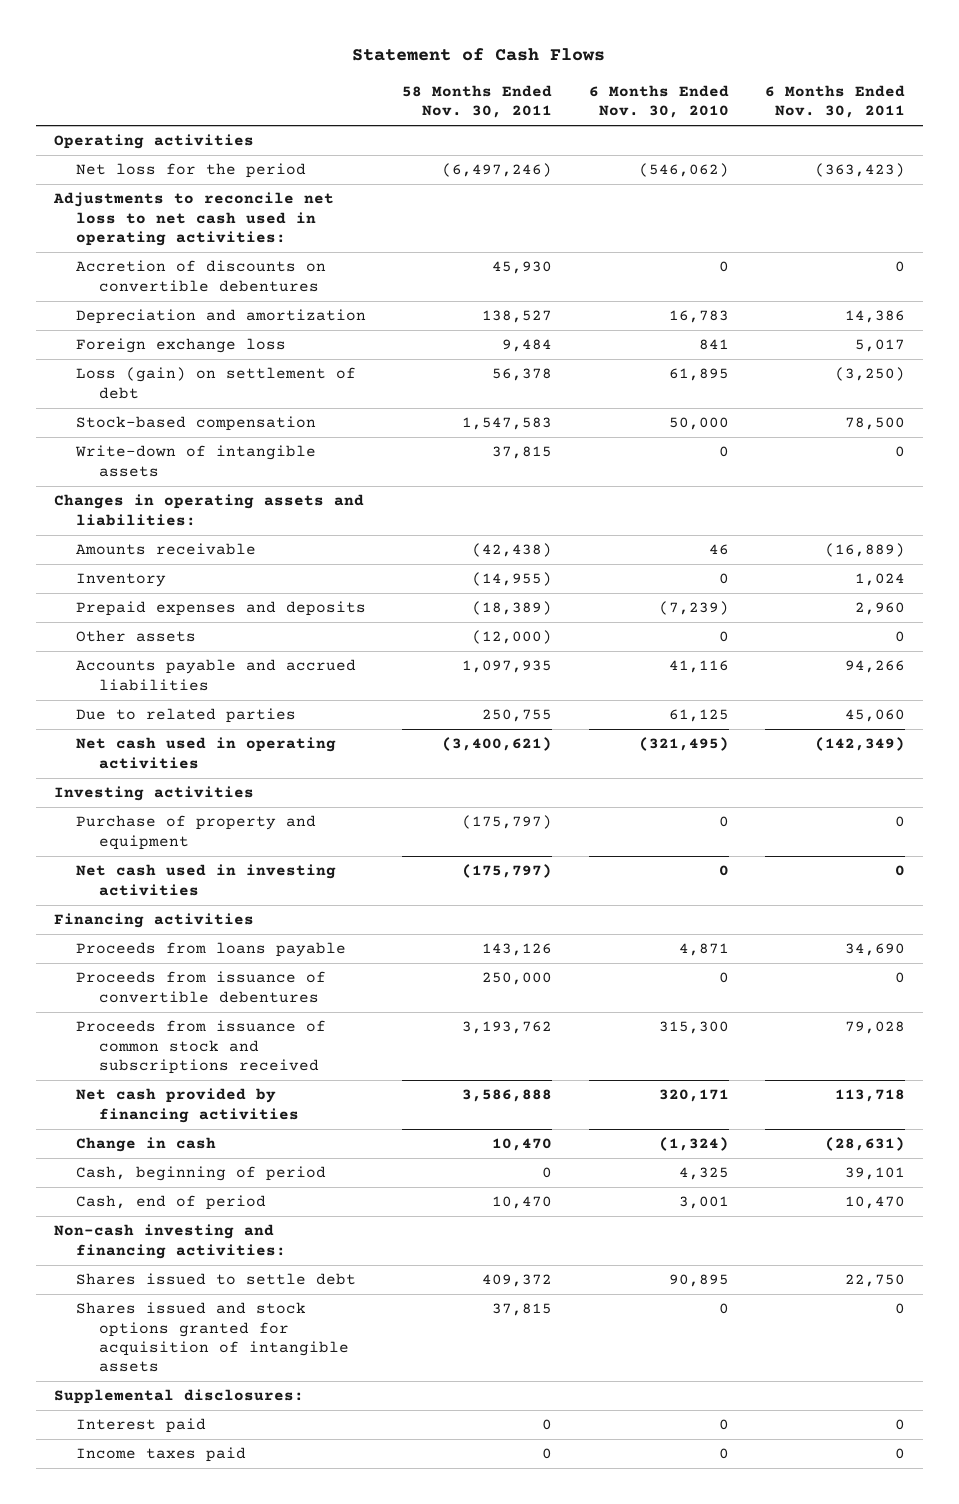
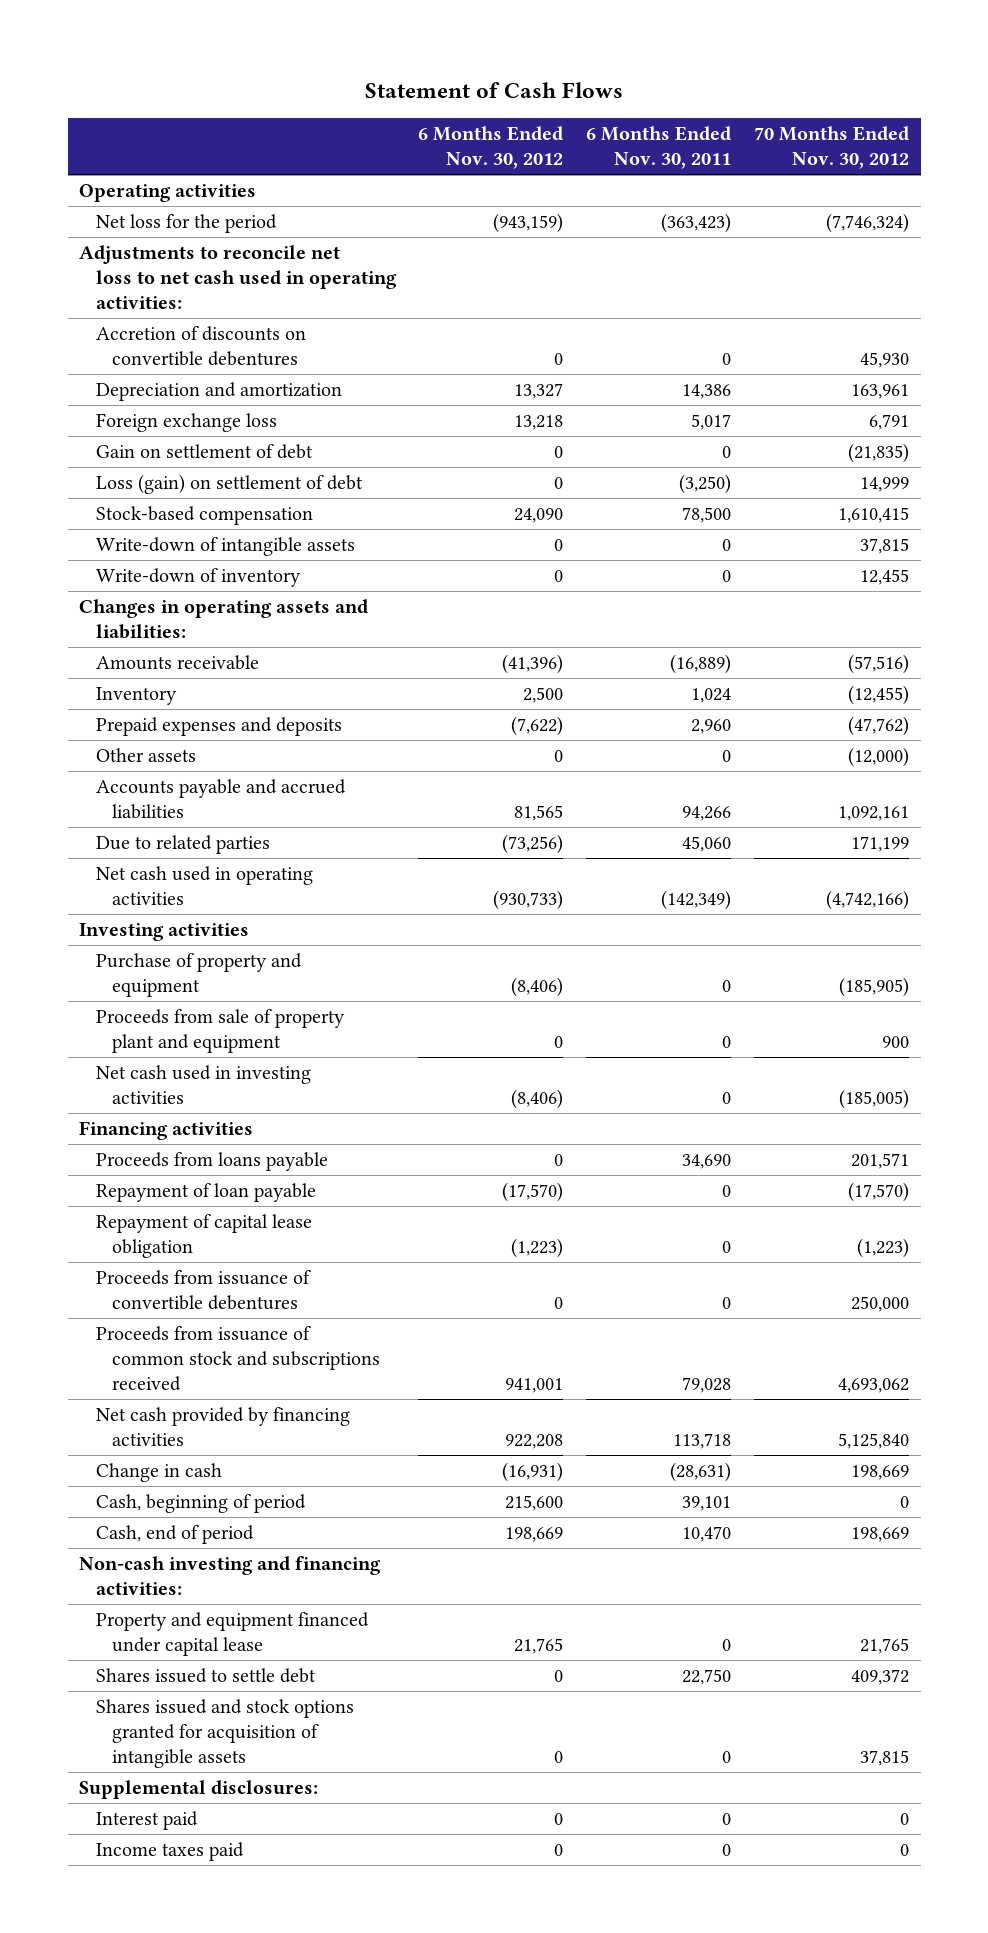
[402,84,553,118] 58 Months Ended Nov. 30, 2011 -> none
[588,84,729,118] 6 Months Ended Nov. 30, 2010 -> none
none -> [418,126,564,170] 6 Months Ended Nov. 30, 2012
none -> [754,126,910,170] 70 Months Ended Nov. 30, 2012
none -> [95,443,313,459] Gain on settlement of debt
none -> [95,567,301,587] Write-down of inventory
none -> [95,1008,345,1054] Proceeds from sale of property plant and equipment
none -> [95,1182,316,1202] Repayment of loan payable
none -> [95,1213,312,1259] Repayment of capital lease obligation
none -> [95,1611,369,1657] Property and equipment financed under capital lease

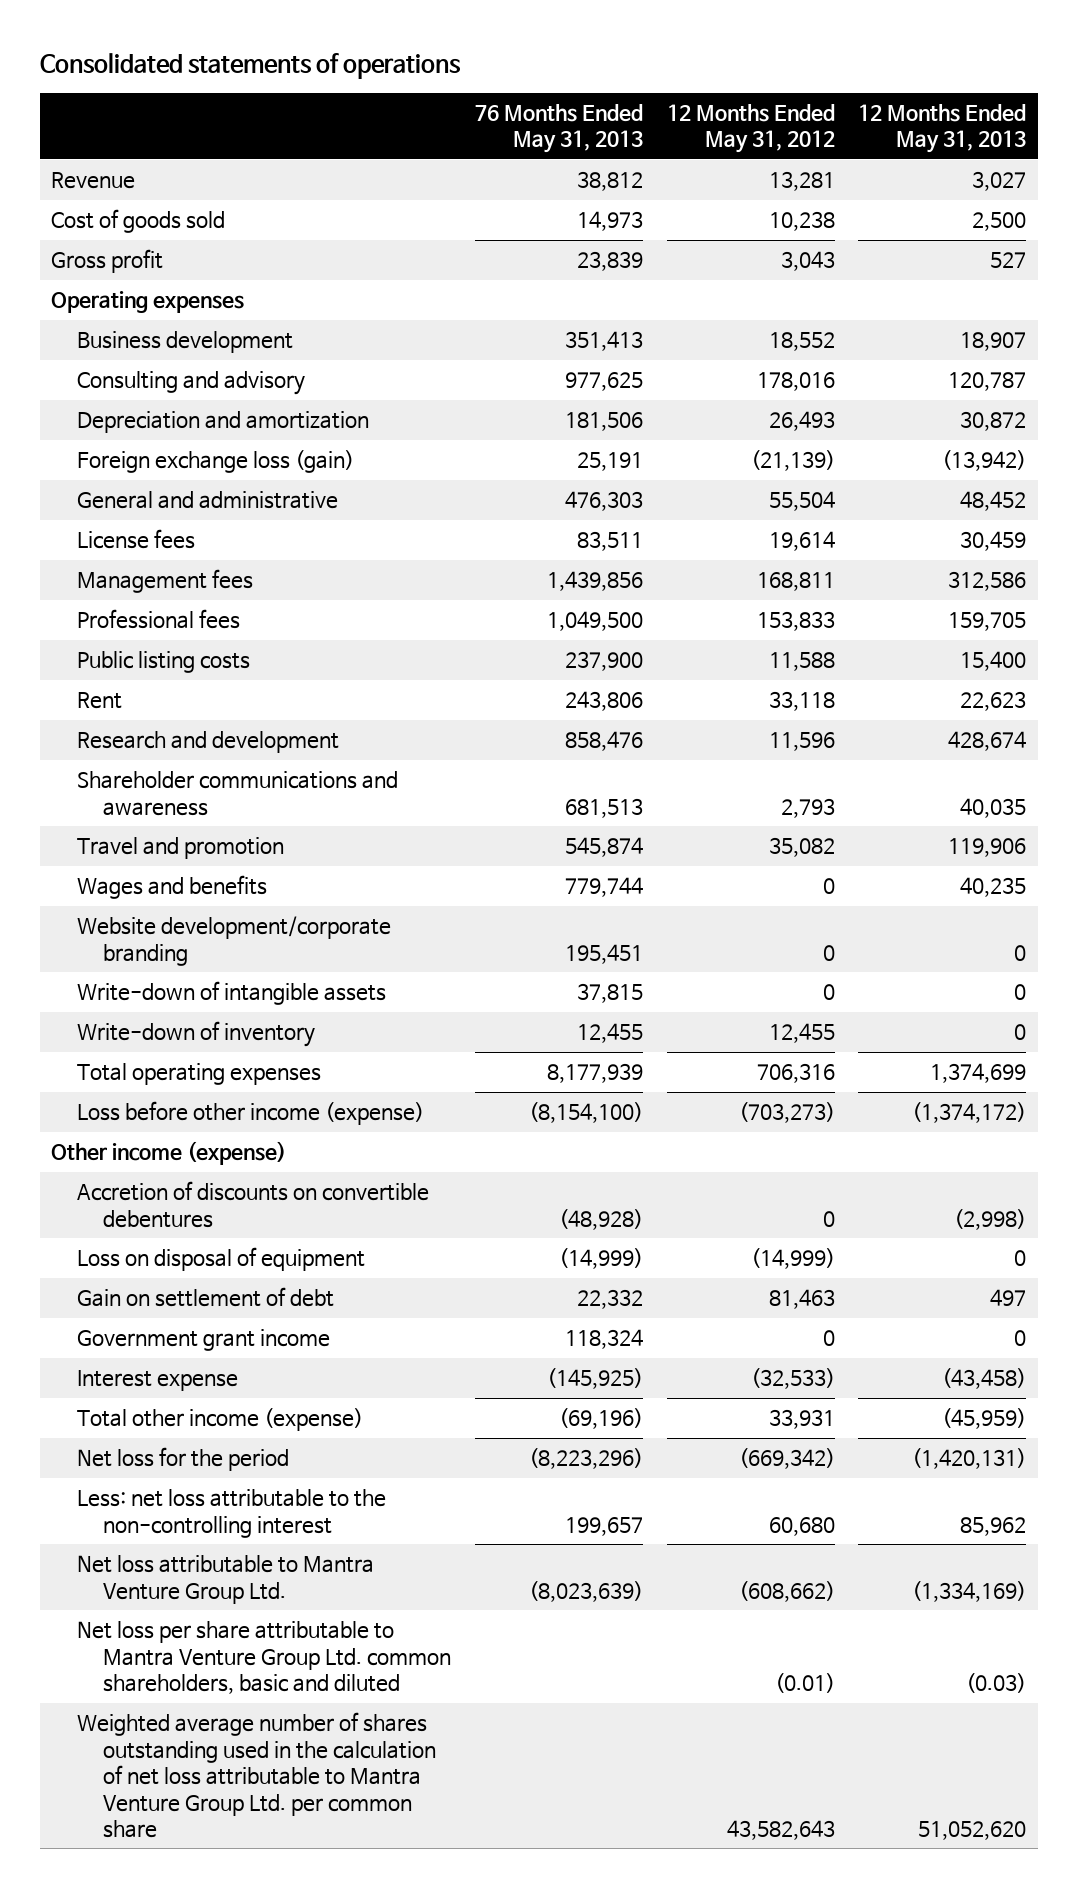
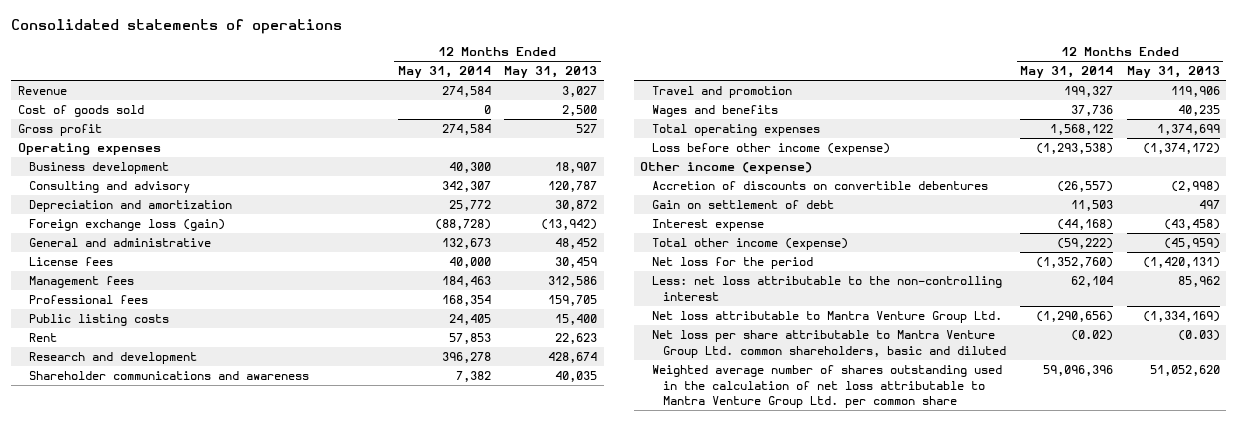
[474,104,643,154] 76 Months Ended May 31, 2013 -> none
[666,104,835,154] 12 Months Ended May 31, 2012 -> none
none -> [397,66,491,79] May 31, 2014
[77,916,392,966] Website development/corporate branding -> none
[77,981,387,1006] Write-down of intangible assets -> none
[77,1021,316,1048] Write-down of inventory -> none
[77,1247,366,1272] Loss on disposal of equipment -> none
[77,1329,331,1352] Government grant income -> none

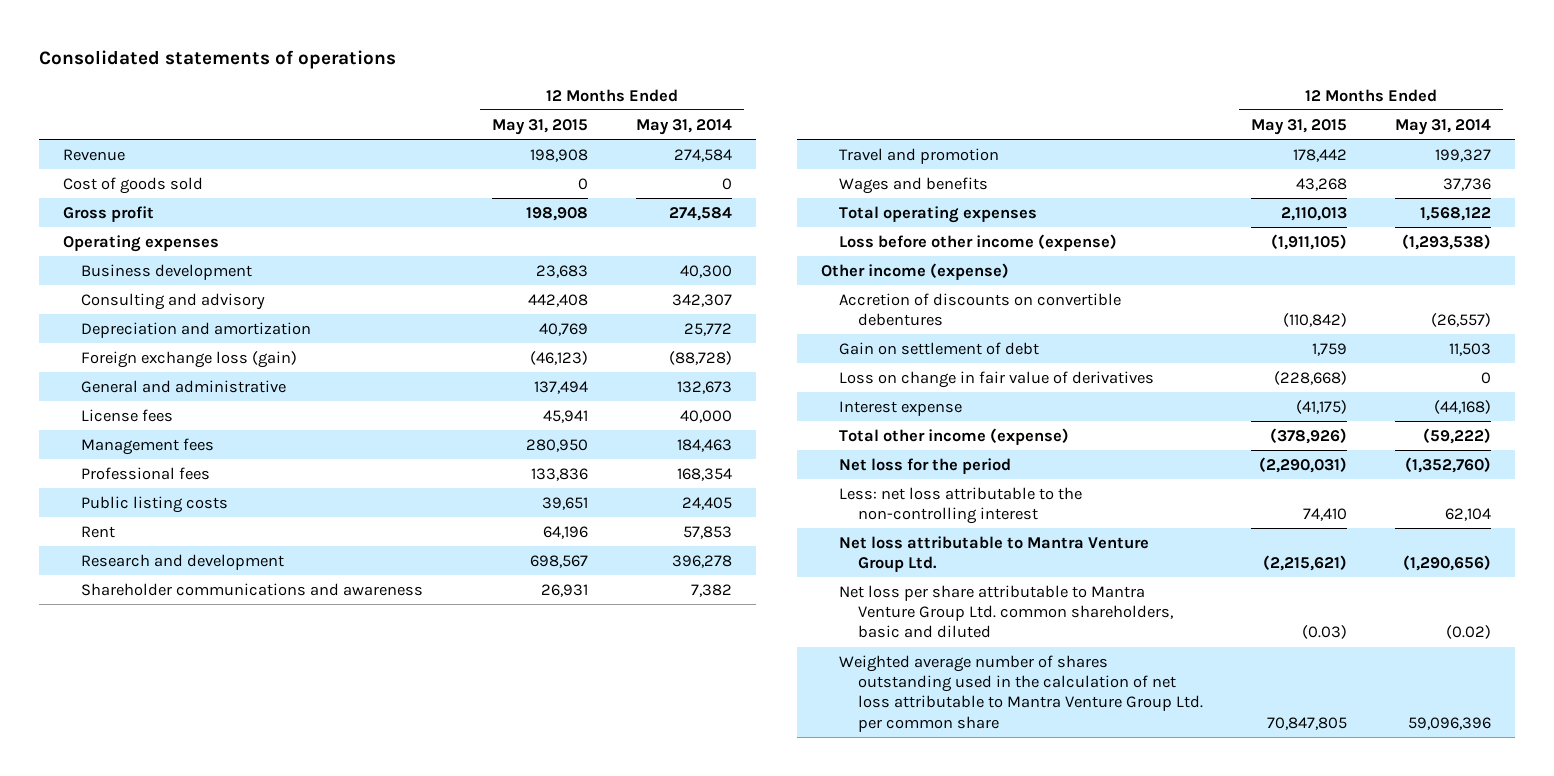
[504,66,598,79] May 31, 2013 -> none
none -> [492,118,589,135] May 31, 2015
none -> [839,370,1155,388] Loss on change in fair value of derivatives

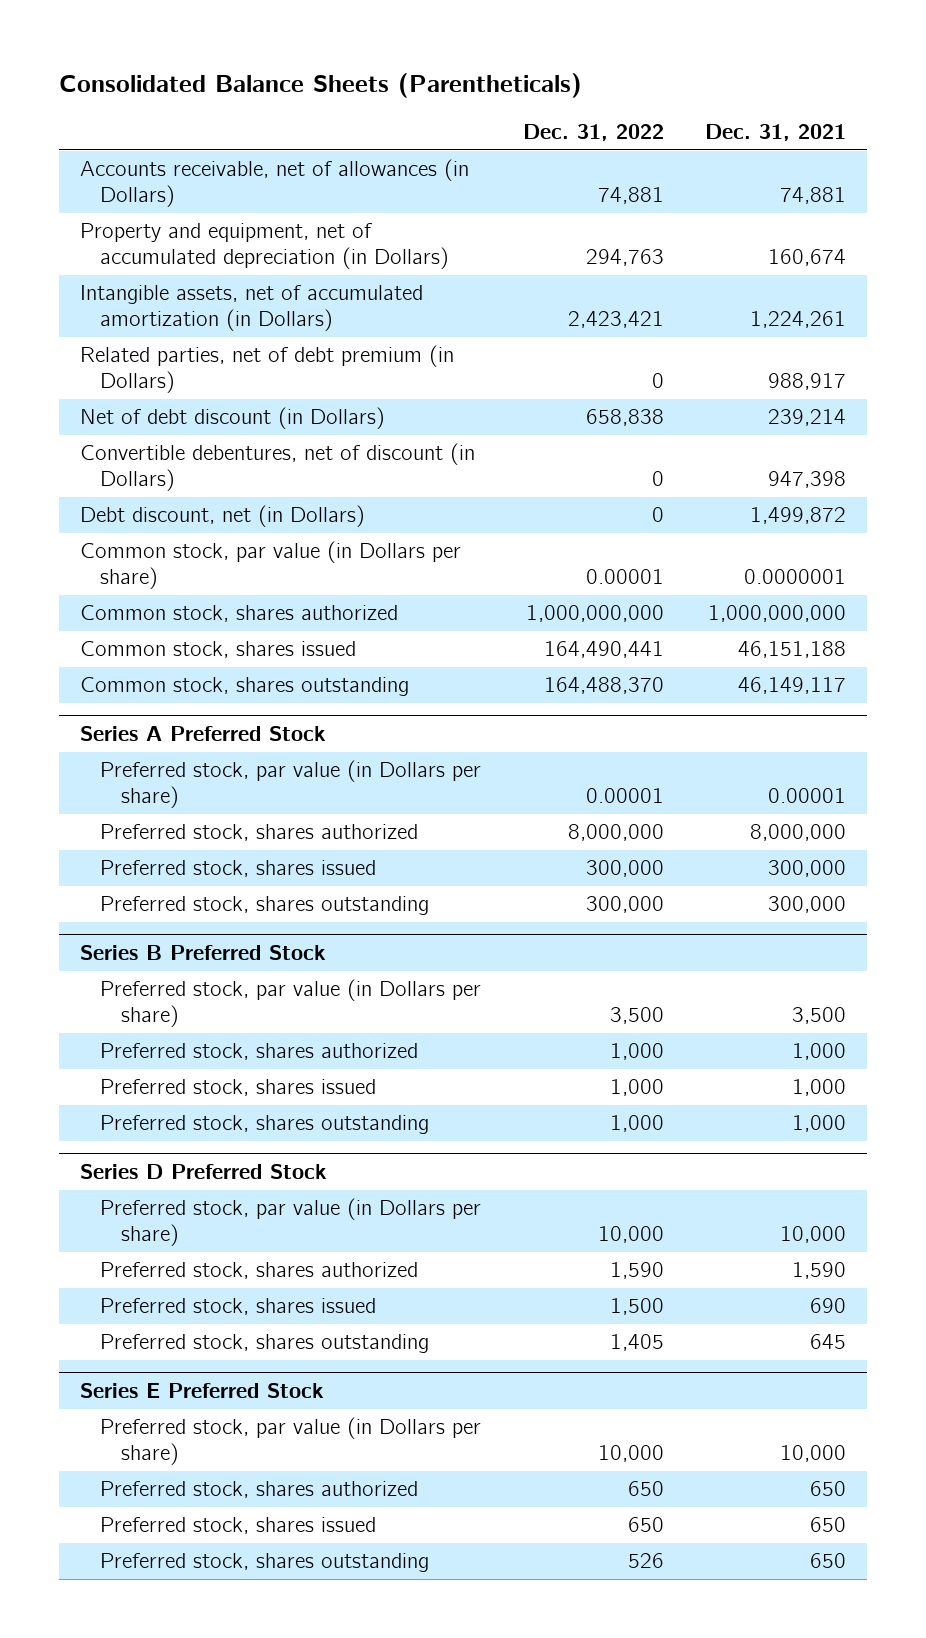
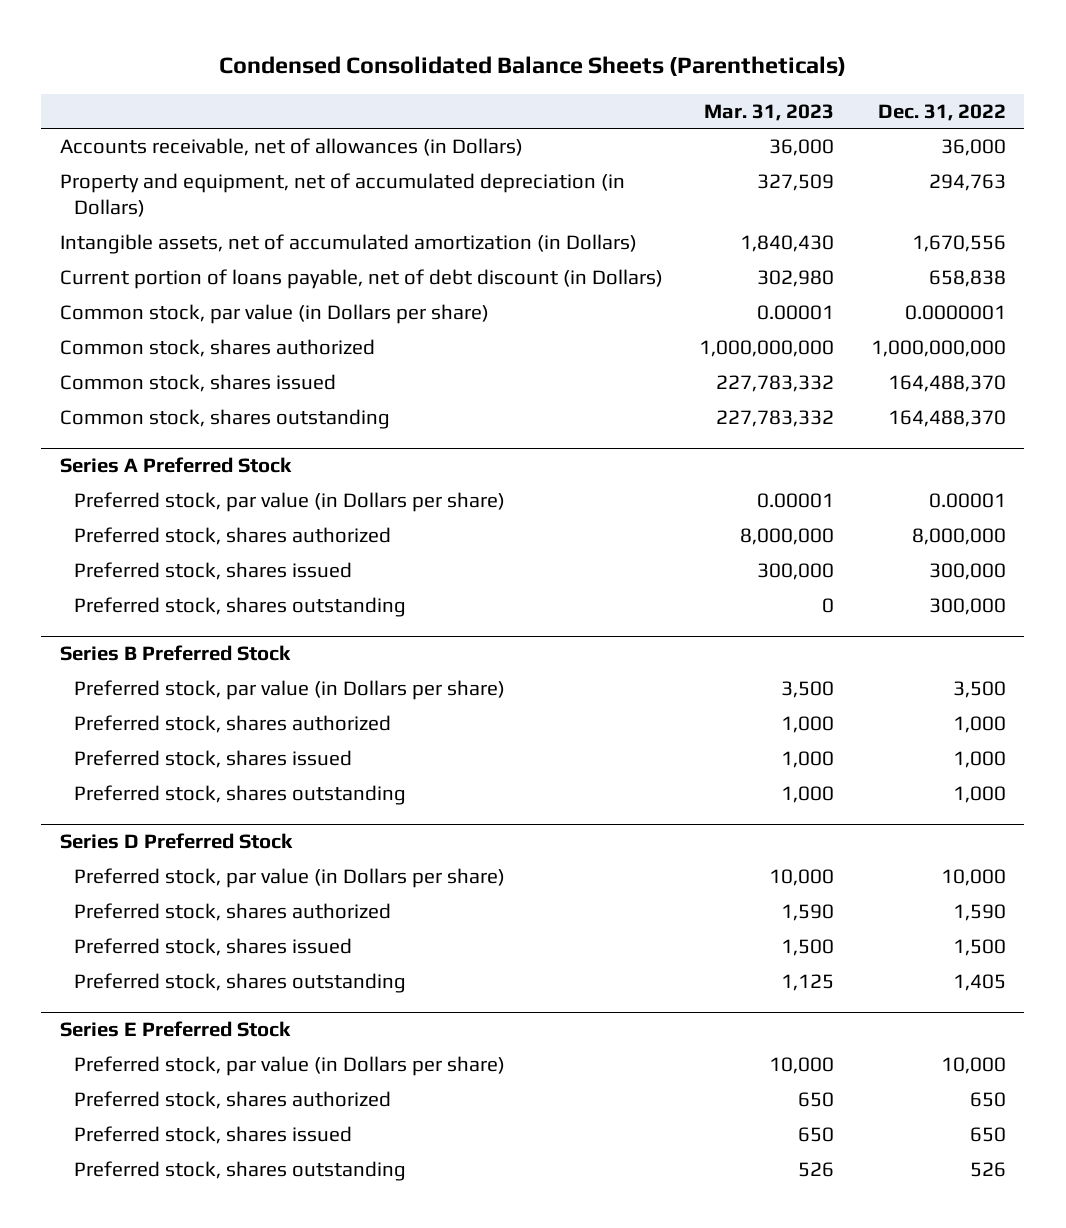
[58,73,582,99] Consolidated Balance Sheets (Parentheticals) -> [218,56,846,77] Condensed Consolidated Balance Sheets (Parentheticals)
[705,123,847,141] Dec. 31, 2021 -> none
none -> [704,103,835,121] Mar. 31, 2023
[597,187,664,205] 74,881 -> [940,138,1006,156] 36,000
[79,345,454,394] Related parties, net of debt premium (in Dollars) -> none
[79,407,385,430] Net of debt discount (in Dollars) -> none
[79,505,365,528] Debt discount, net (in Dollars) -> none
[567,311,664,329] 2,423,421 -> [911,234,1006,252] 1,670,556
[79,443,475,492] Convertible debentures, net of discount (in Dollars) -> [59,268,663,289] Current portion of loans payable, net of debt discount (in Dollars)
[651,471,664,487] 0 -> [928,269,1006,287] 658,838
[585,569,664,585] 0.00001 -> [904,304,1006,320] 0.0000001
[543,641,664,659] 164,490,441 -> [887,374,1006,392] 164,488,370

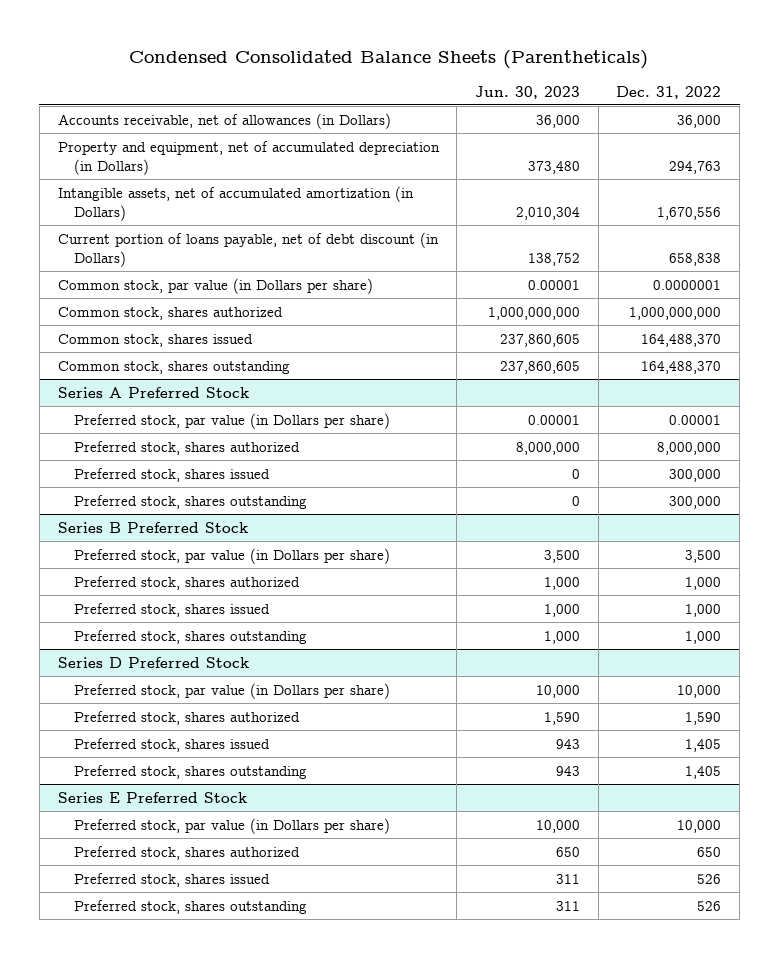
[704,103,835,121] Mar. 31, 2023 -> none
none -> [474,85,580,99] Jun. 30, 2023
[952,938,1006,956] 1,500 -> [685,738,722,752] 1,405
[969,1126,1006,1142] 650 -> [697,873,722,884] 526

